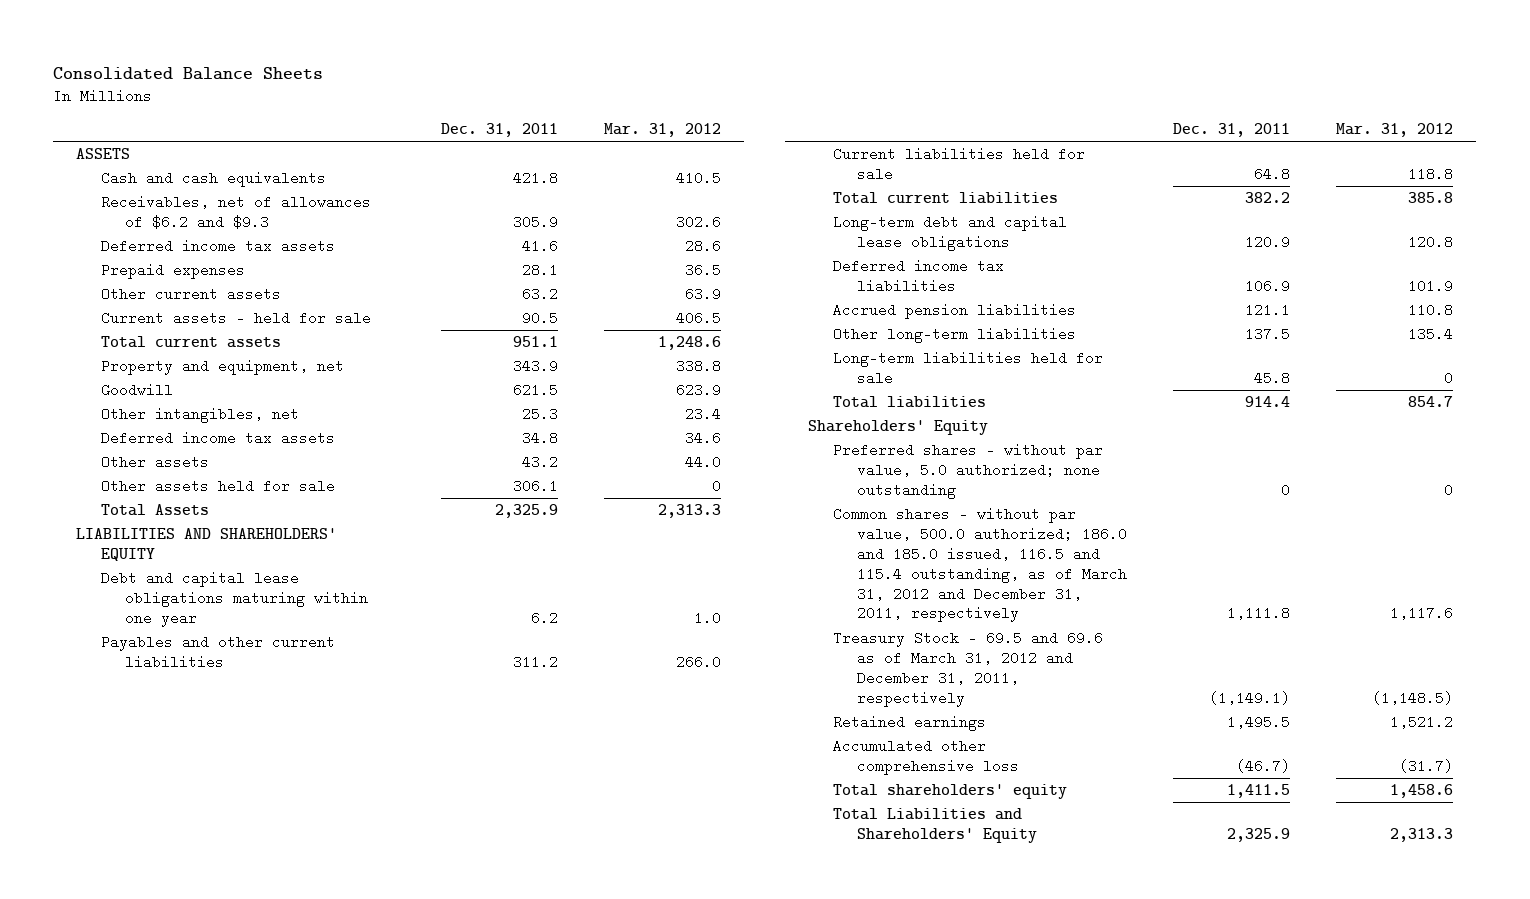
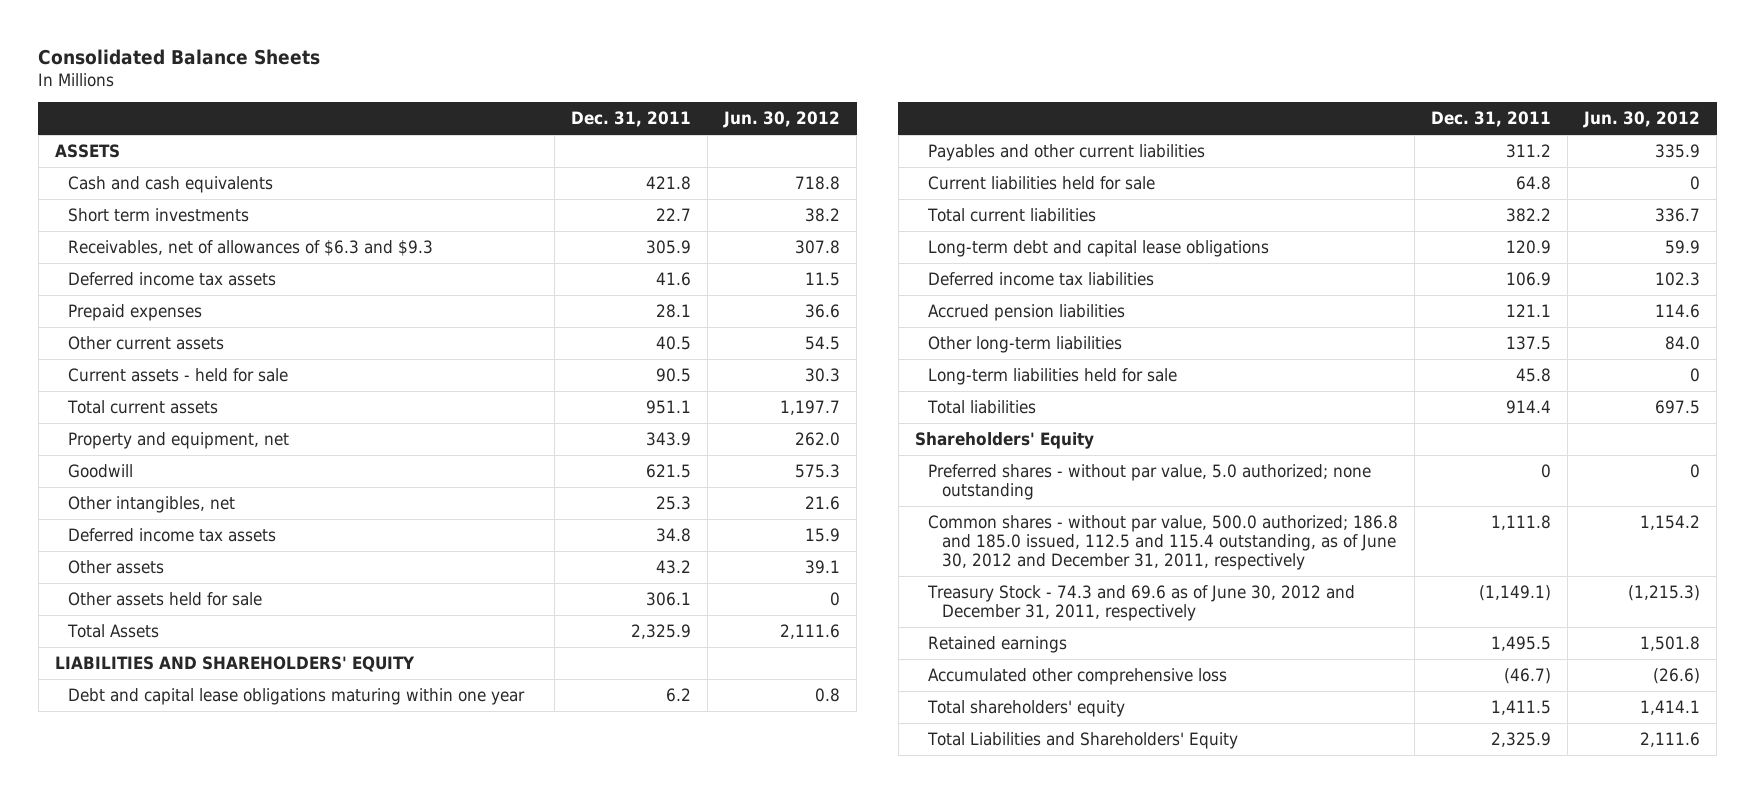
[604,123,722,138] Mar. 31, 2012 -> none
none -> [723,111,841,129] Jun. 30, 2012
none -> [68,207,250,222] Short term investments
[100,195,371,229] Receivables, net of allowances of $6.2 and $9.3 -> [68,239,434,256] Receivables, net of allowances of $6.3 and $9.3
[522,287,559,302] 63.2 -> [656,335,692,350] 40.5
[832,507,1128,623] Common shares - without par value, 500.0 authorized; 186.0 and 185.0 issued, 116.5 and 115.4 outstanding, as of March 31, 2012 and December 31, 2011, respectively -> [928,514,1399,570] Common shares - without par value, 500.0 authorized; 186.8 and 185.0 issued, 112.5 and 115.4 outstanding, as of June 30, 2012 and December 31, 2011, respectively
[832,631,1103,707] Treasury Stock - 69.5 and 69.6 as of March 31, 2012 and December 31, 2011, respectively -> [927,584,1356,621] Treasury Stock - 74.3 and 69.6 as of June 30, 2012 and December 31, 2011, respectively

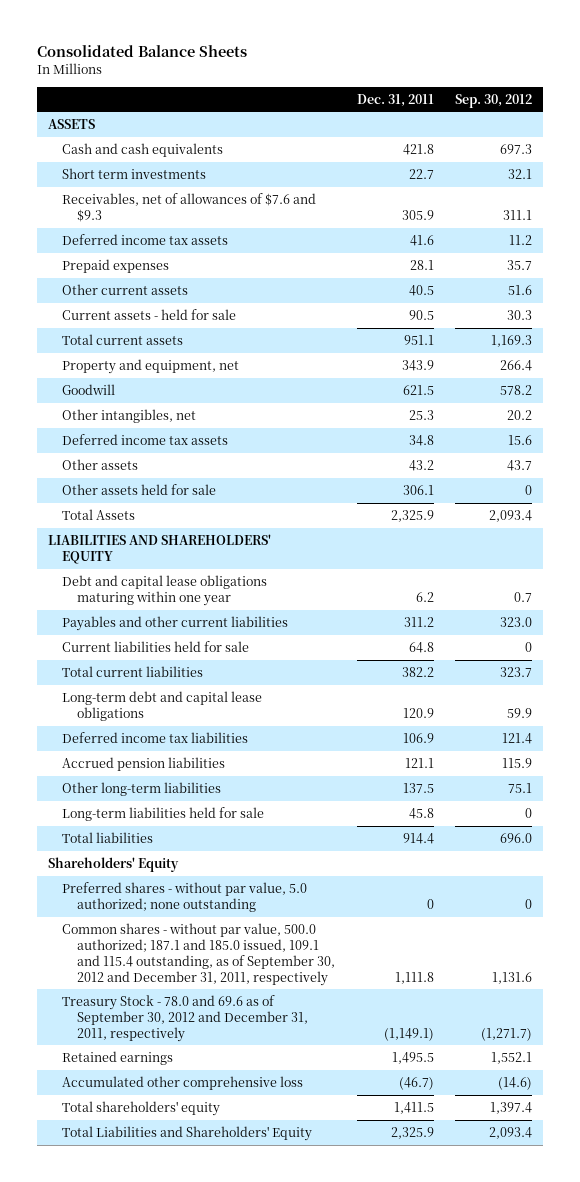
[723,111,841,129] Jun. 30, 2012 -> none
none -> [455,93,533,108] Sep. 30, 2012
[68,239,434,256] Receivables, net of allowances of $6.3 and $9.3 -> [62,192,317,222] Receivables, net of allowances of $7.6 and $9.3
[928,514,1399,570] Common shares - without par value, 500.0 authorized; 186.8 and 185.0 issued, 112.5 and 115.4 outstanding, as of June 30, 2012 and December 31, 2011, respectively -> [62,922,335,986] Common shares - without par value, 500.0 authorized; 187.1 and 185.0 issued, 109.1 and 115.4 outstanding, as of September 30, 2012 and December 31, 2011, respectively
[927,584,1356,621] Treasury Stock - 74.3 and 69.6 as of June 30, 2012 and December 31, 2011, respectively -> [62,994,308,1042] Treasury Stock - 78.0 and 69.6 as of September 30, 2012 and December 31, 2011, respectively

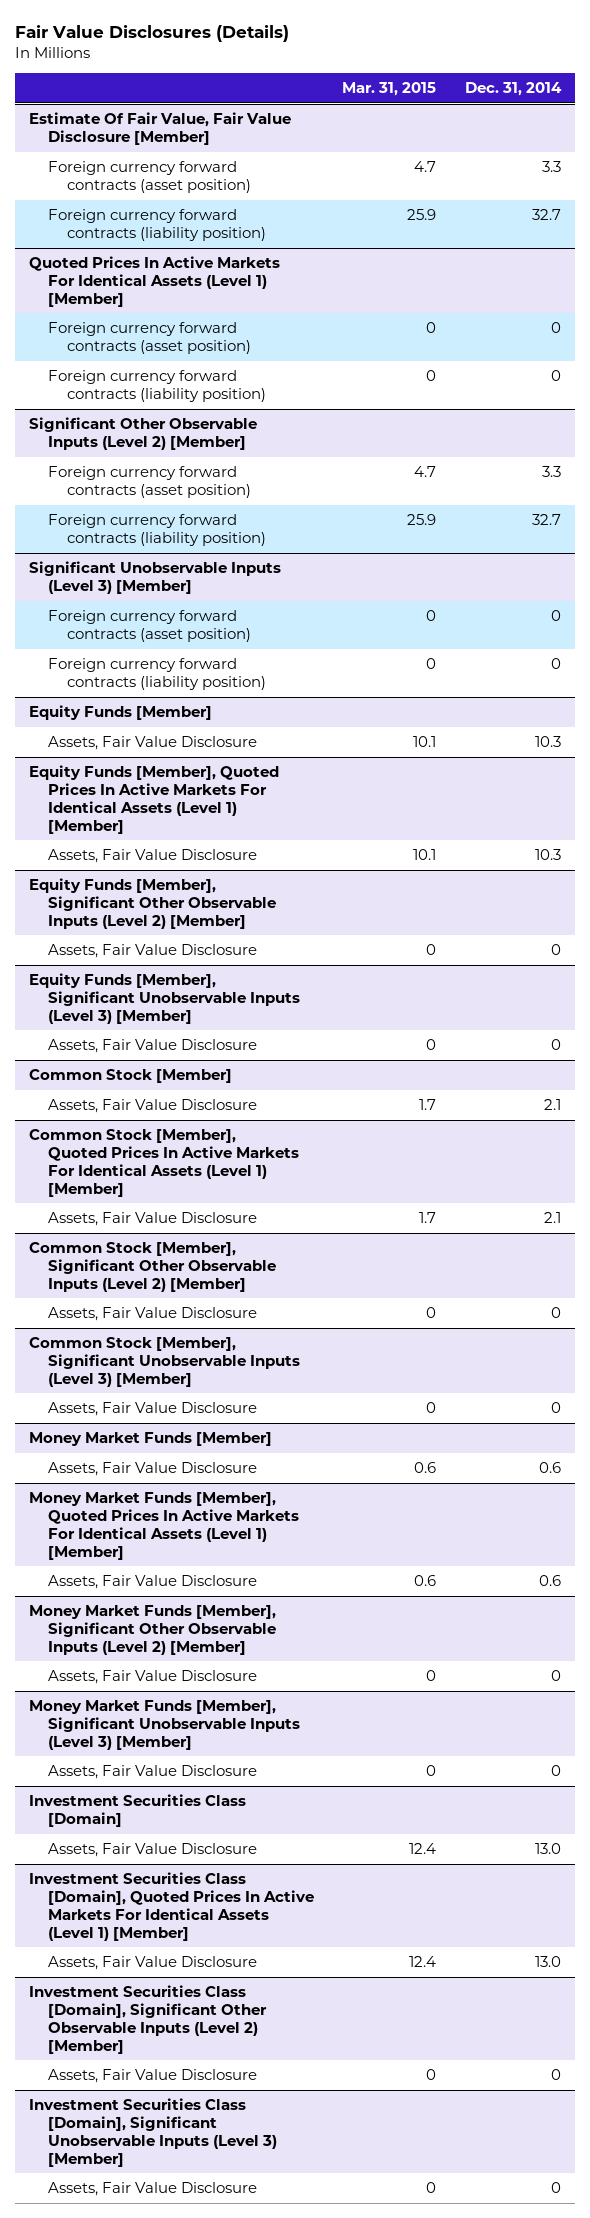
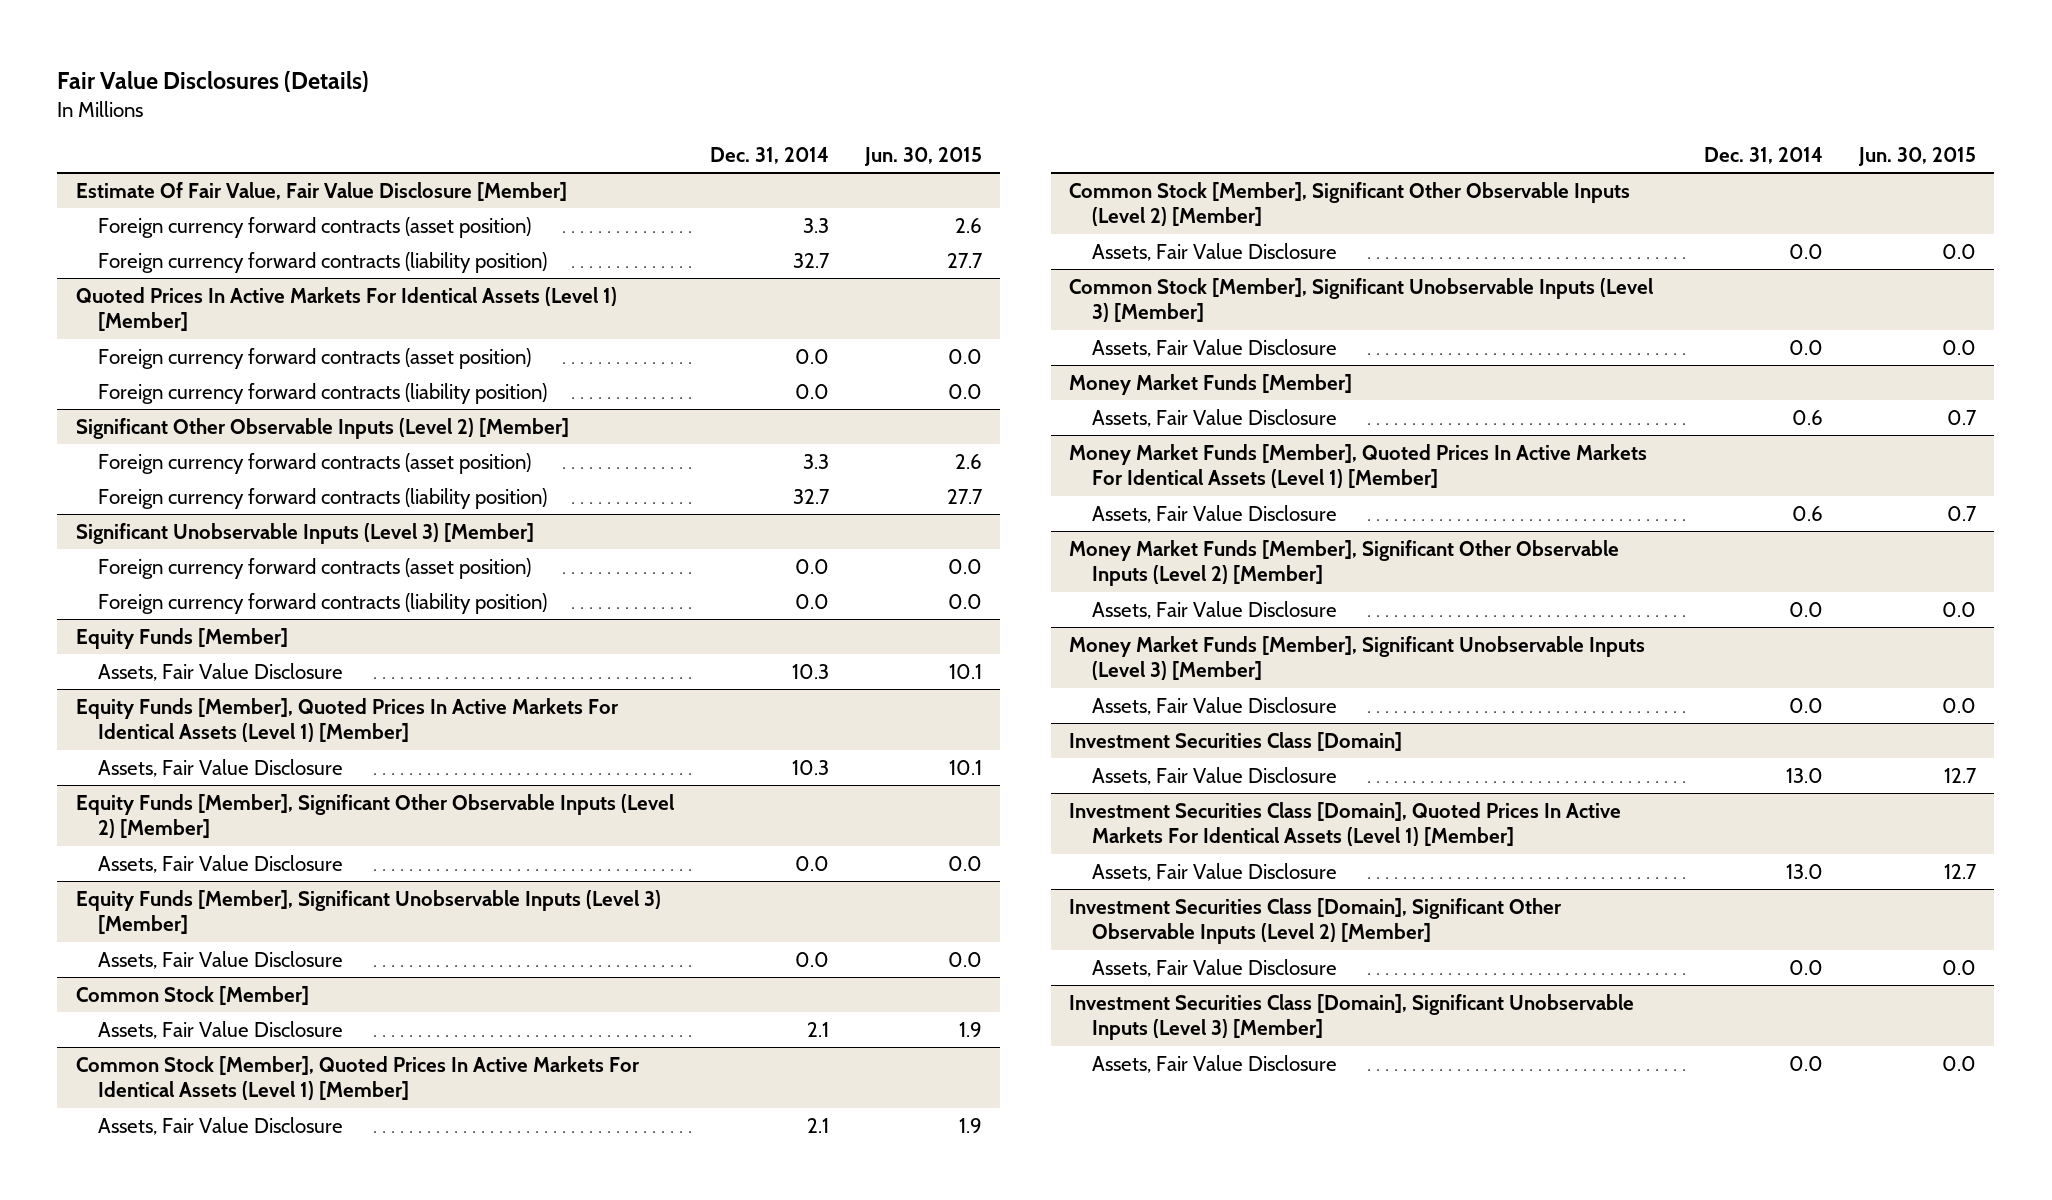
[342,82,437,97] Mar. 31, 2015 -> none
none -> [864,146,983,166] Jun. 30, 2015
[550,322,561,334] 0 -> [794,348,829,364] 0.0
[550,370,561,382] 0 -> [794,383,829,399] 0.0
[550,610,561,622] 0 -> [794,558,829,574] 0.0
[550,658,561,670] 0 -> [794,593,829,609] 0.0
[550,944,561,956] 0 -> [794,855,829,871] 0.0
[550,1039,561,1051] 0 -> [794,951,829,967] 0.0
[550,1307,561,1319] 0 -> [1788,243,1823,259] 0.0
[550,1402,561,1414] 0 -> [1788,339,1823,355] 0.0
[550,1670,561,1682] 0 -> [1788,601,1823,617] 0.0
[550,1765,561,1777] 0 -> [1788,697,1823,713] 0.0
[550,2069,561,2081] 0 -> [1788,959,1823,975] 0.0
[550,2182,561,2194] 0 -> [1788,1055,1823,1071] 0.0

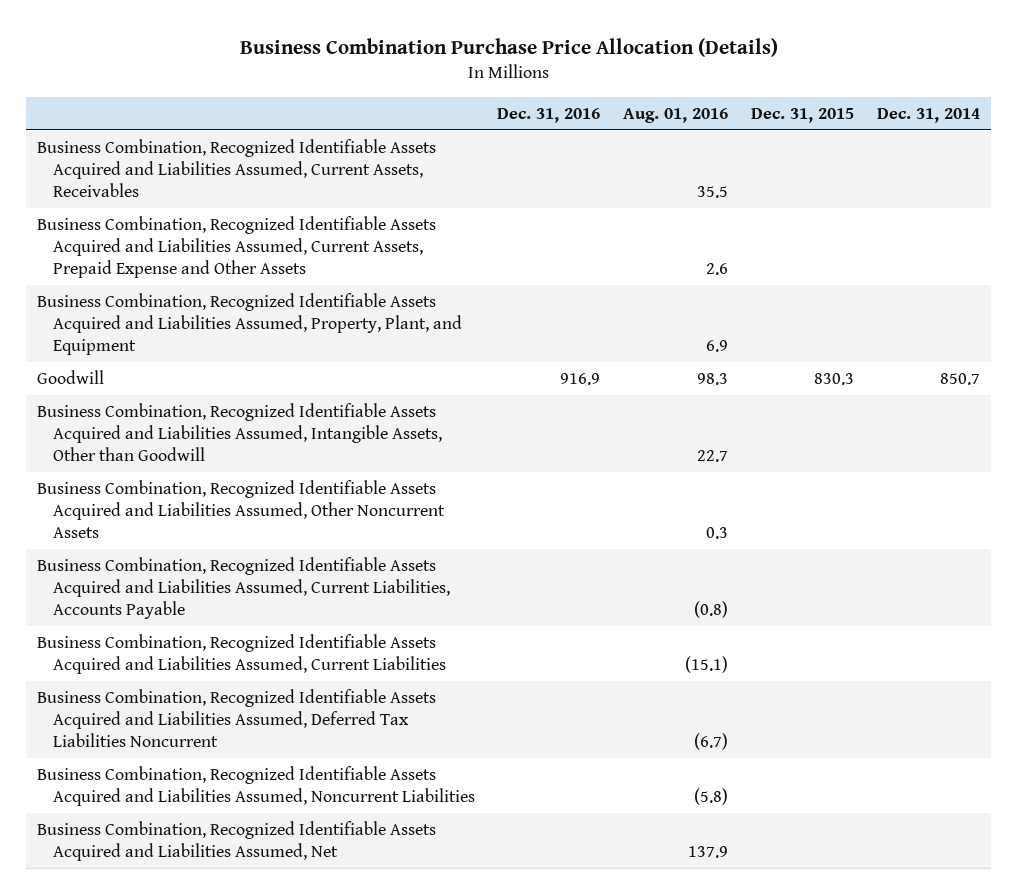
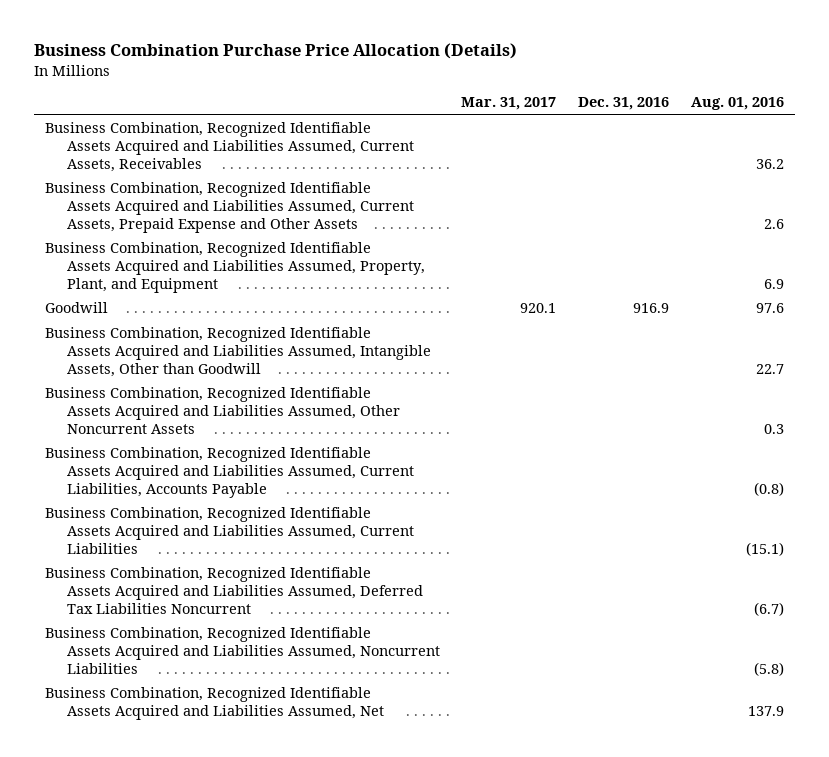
[750,107,854,123] Dec. 31, 2015 -> none
[876,107,980,123] Dec. 31, 2014 -> none
none -> [461,97,557,111] Mar. 31, 2017
[697,185,729,198] 35.5 -> [755,158,784,169] 36.2
[697,373,729,386] 98.3 -> [755,303,784,314] 97.6

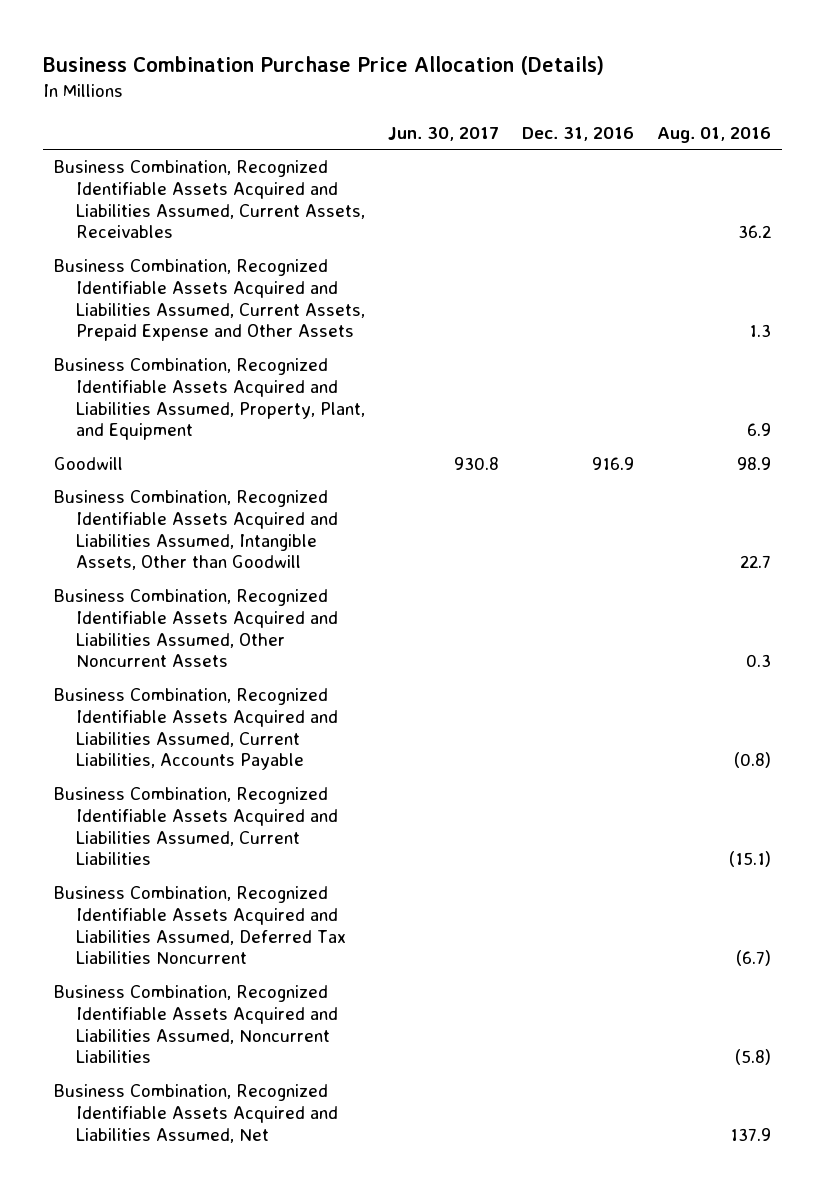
[461,97,557,111] Mar. 31, 2017 -> none
none -> [387,126,499,141] Jun. 30, 2017
[763,218,784,229] 2.6 -> [748,324,771,338] 1.3
[755,303,784,314] 97.6 -> [736,456,771,470] 98.9

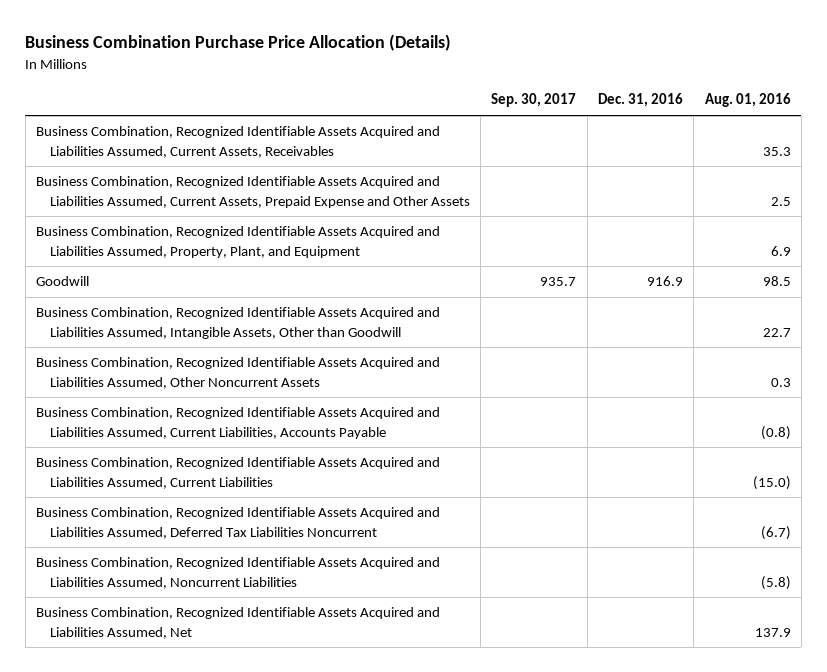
[387,126,499,141] Jun. 30, 2017 -> none
none -> [491,93,577,108] Sep. 30, 2017
[737,225,771,239] 36.2 -> [762,146,791,156] 35.3
[748,324,771,338] 1.3 -> [770,196,791,206] 2.5
[736,456,771,470] 98.9 -> [762,276,791,287] 98.5
[728,851,771,868] (15.1) -> [752,475,791,490] (15.0)

